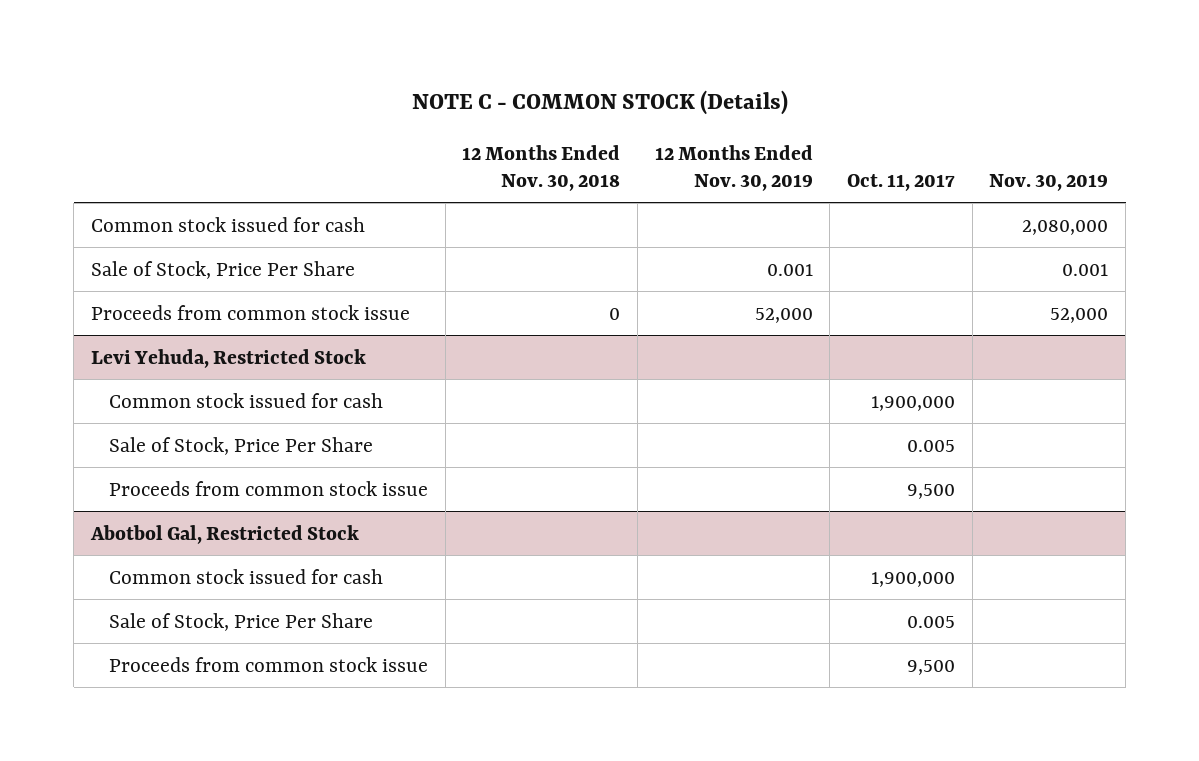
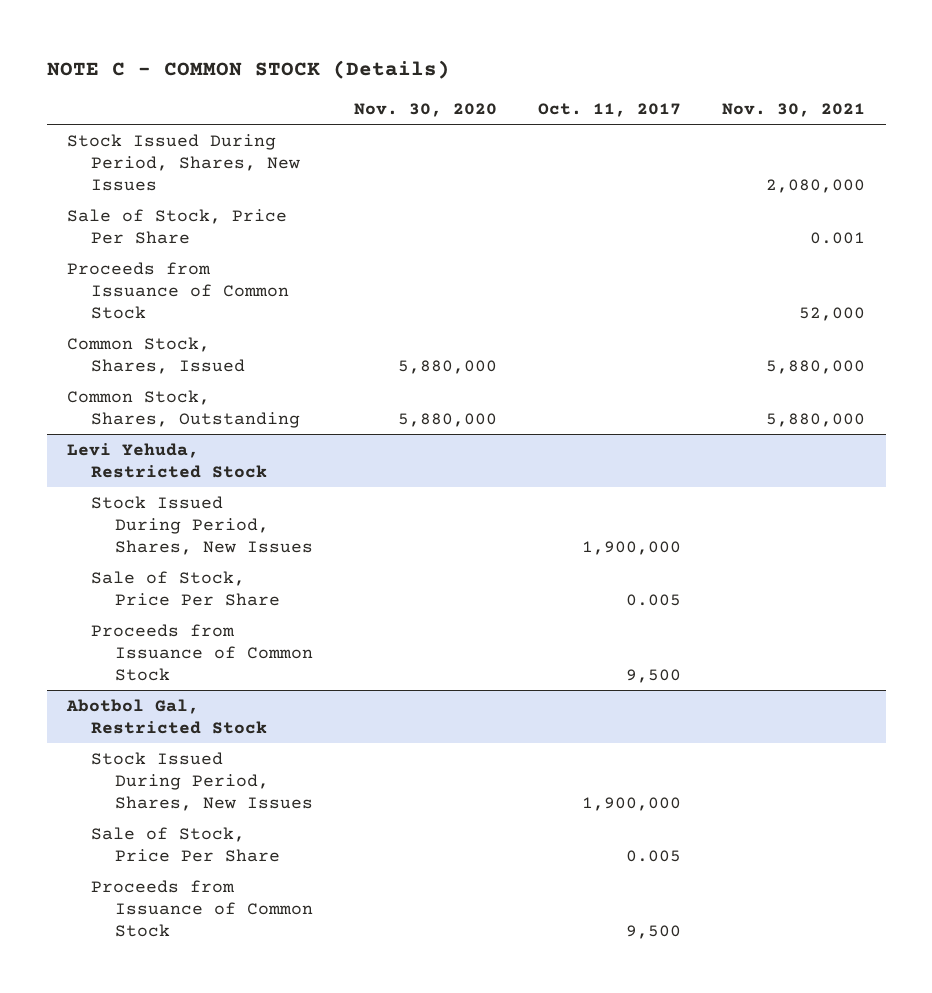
[462,144,621,191] 12 Months Ended Nov. 30, 2018 -> none
[654,144,813,191] 12 Months Ended Nov. 30, 2019 -> none
[989,173,1109,191] Nov. 30, 2019 -> none
none -> [354,102,498,117] Nov. 30, 2020
none -> [722,102,866,117] Nov. 30, 2021
[90,216,365,232] Common stock issued for cash -> [67,133,301,192] Stock Issued During Period, Shares, New Issues
[90,304,410,320] Proceeds from common stock issue -> [67,261,290,320] Proceeds from Issuance of Common Stock
none -> [67,336,246,374] Common Stock, Shares, Issued
none -> [67,389,301,428] Common Stock, Shares, Outstanding
[108,392,383,408] Common stock issued for cash -> [91,495,314,556] Stock Issued During Period, Shares, New Issues
[108,480,428,496] Proceeds from common stock issue -> [91,623,314,682] Proceeds from Issuance of Common Stock
[108,568,383,584] Common stock issued for cash -> [91,751,314,812] Stock Issued During Period, Shares, New Issues
[108,656,428,672] Proceeds from common stock issue -> [91,879,314,938] Proceeds from Issuance of Common Stock

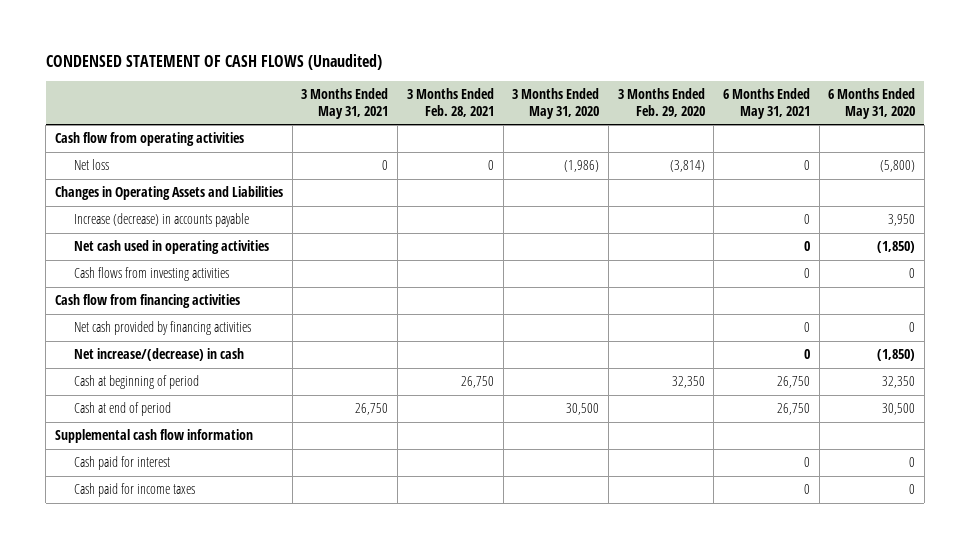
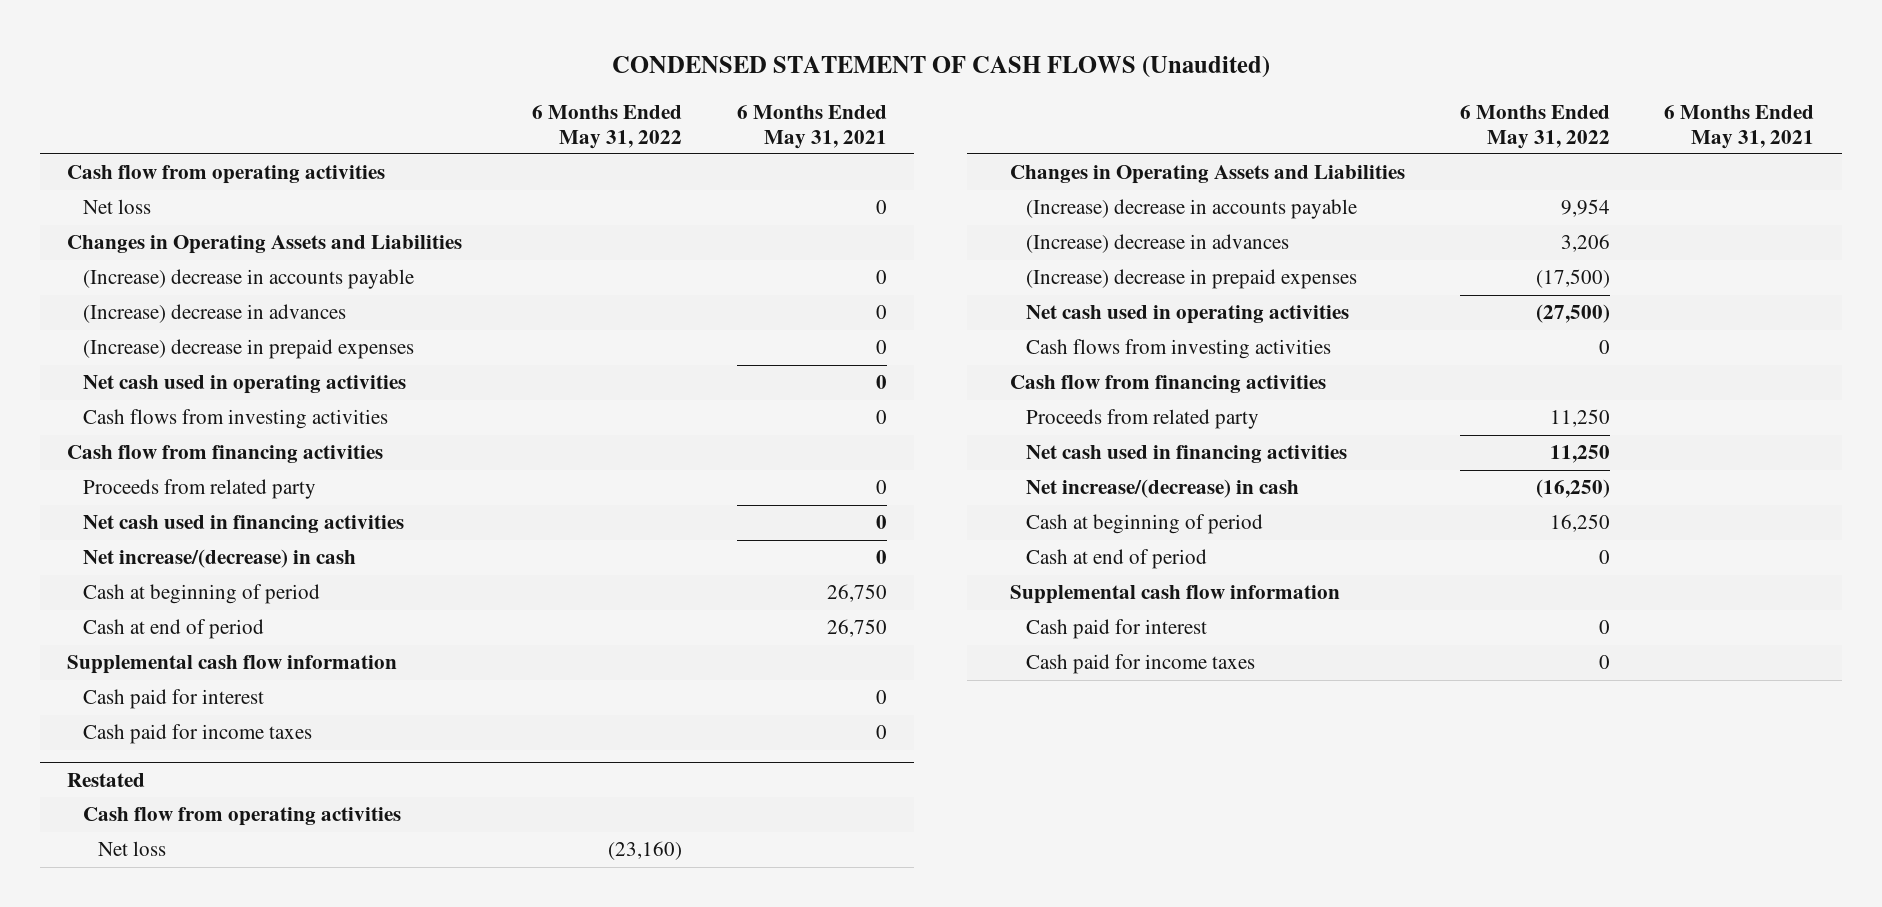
[301,88,389,119] 3 Months Ended May 31, 2021 -> none
[406,88,494,117] 3 Months Ended Feb. 28, 2021 -> none
[512,88,600,119] 3 Months Ended May 31, 2020 -> none
[617,88,705,117] 3 Months Ended Feb. 29, 2020 -> none
[828,88,916,119] 6 Months Ended May 31, 2020 -> none
none -> [532,104,683,149] 6 Months Ended May 31, 2022
[74,213,250,228] Increase (decrease) in accounts payable -> [82,269,414,290] (Increase) decrease in accounts payable
none -> [82,304,346,324] (Increase) decrease in advances
none -> [82,339,414,360] (Increase) decrease in prepaid expenses
none -> [82,479,316,500] Proceeds from related party
[74,321,252,336] Net cash provided by financing activities -> [82,515,404,534] Net cash used in financing activities
none -> [67,772,146,787] Restated
none -> [82,807,401,827] Cash flow from operating activities
none -> [98,841,167,857] Net loss
none -> [1010,165,1406,185] Changes in Operating Assets and Liabilities
none -> [1025,199,1357,220] (Increase) decrease in accounts payable
none -> [1025,234,1289,254] (Increase) decrease in advances
none -> [1025,269,1357,290] (Increase) decrease in prepaid expenses
none -> [1025,305,1349,325] Net cash used in operating activities
none -> [1025,339,1331,360] Cash flows from investing activities
none -> [1010,375,1327,394] Cash flow from financing activities
none -> [1025,409,1259,430] Proceeds from related party
none -> [1025,445,1347,464] Net cash used in financing activities
none -> [1025,479,1299,499] Net increase/(decrease) in cash
none -> [1025,514,1263,535] Cash at beginning of period
none -> [1025,549,1207,570] Cash at end of period
none -> [1010,585,1341,605] Supplemental cash flow information
none -> [1025,619,1207,640] Cash paid for interest
none -> [1025,654,1255,675] Cash paid for income taxes

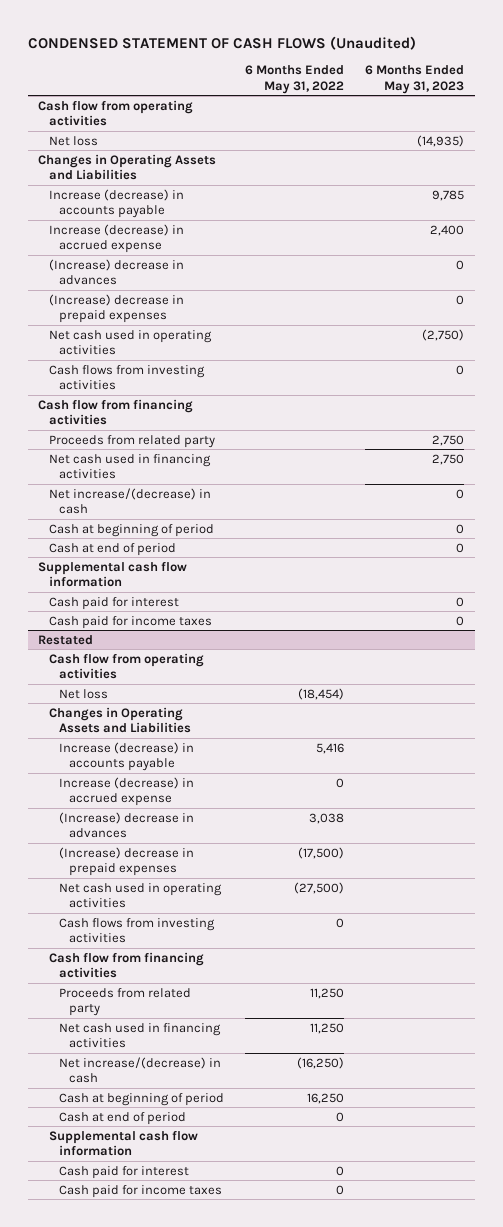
[737,104,888,149] 6 Months Ended May 31, 2021 -> none
none -> [365,65,465,94] 6 Months Ended May 31, 2023
[82,269,414,290] (Increase) decrease in accounts payable -> [48,188,184,219] Increase (decrease) in accounts payable
none -> [48,223,184,254] Increase (decrease) in accrued expense
[608,841,683,861] (23,160) -> [297,687,344,700] (18,454)
[1025,199,1357,220] (Increase) decrease in accounts payable -> [58,741,194,772] Increase (decrease) in accounts payable
[1560,199,1610,218] 9,954 -> [315,742,344,754] 5,416
none -> [58,776,194,807] Increase (decrease) in accrued expense
[1560,234,1610,253] 3,206 -> [308,812,344,824] 3,038

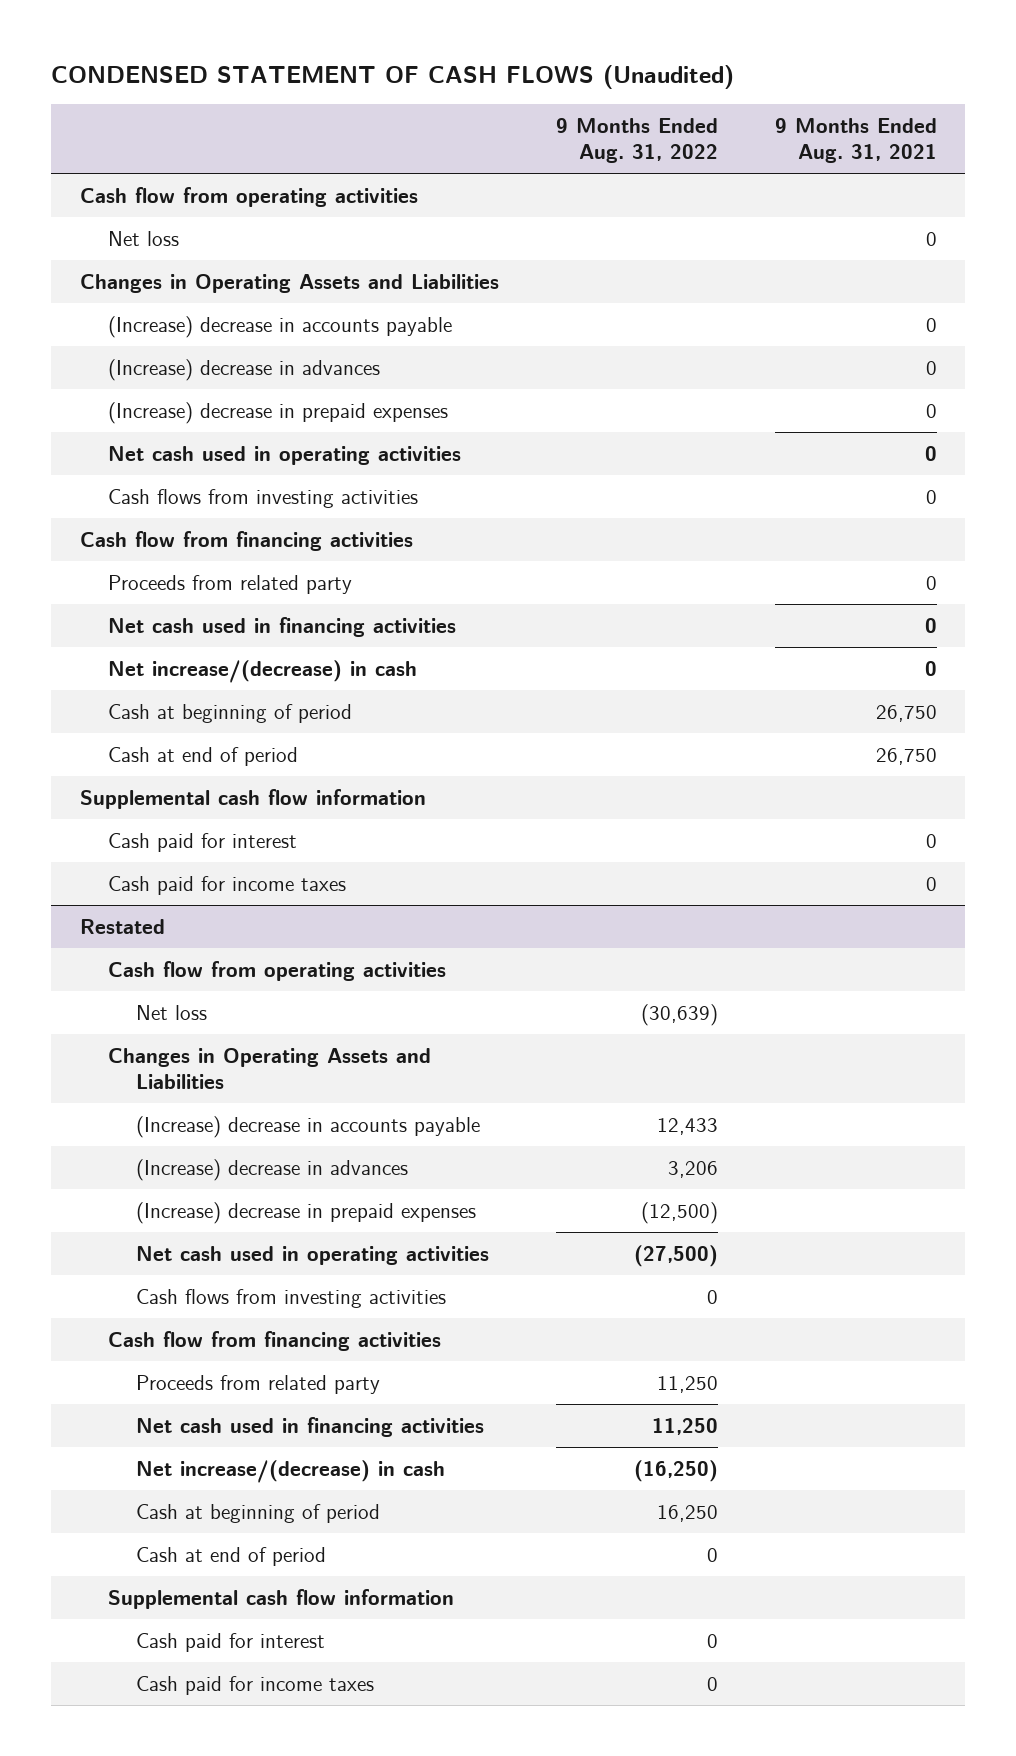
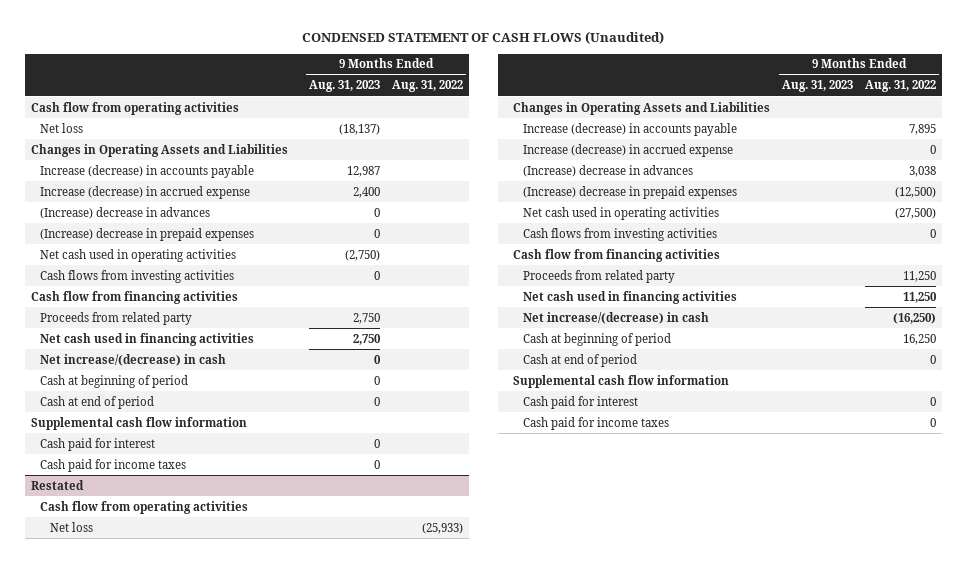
[774,117,937,164] 9 Months Ended Aug. 31, 2021 -> none
none -> [309,80,381,93] Aug. 31, 2023
[107,315,452,338] (Increase) decrease in accounts payable -> [40,164,255,178] Increase (decrease) in accounts payable
none -> [40,185,251,199] Increase (decrease) in accrued expense
[640,1003,718,1026] (30,639) -> [422,522,464,534] (25,933)
[135,1115,480,1138] (Increase) decrease in accounts payable -> [522,122,737,136] Increase (decrease) in accounts payable
[656,1117,718,1135] 12,433 -> [909,123,937,135] 7,895
none -> [522,143,733,157] Increase (decrease) in accrued expense
[667,1160,718,1178] 3,206 -> [909,165,937,177] 3,038

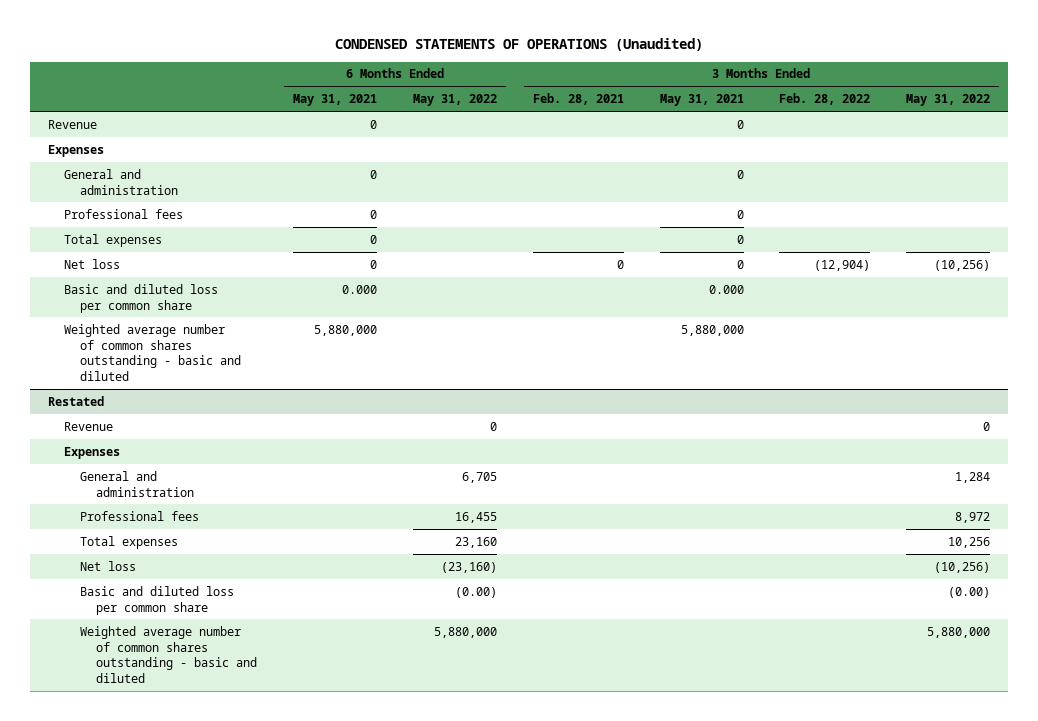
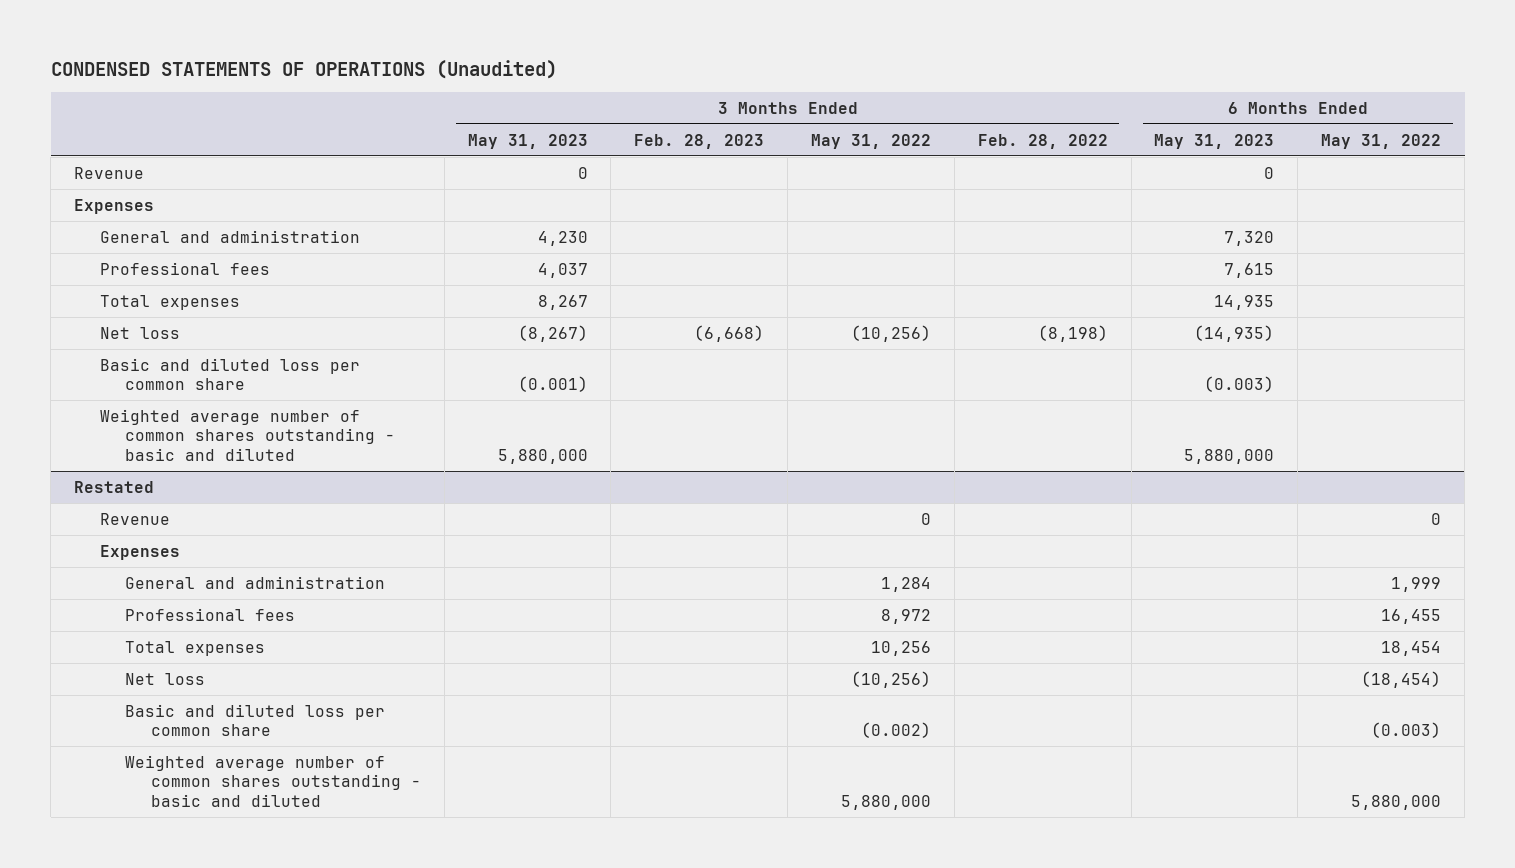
[293,94,378,107] May 31, 2021 -> none
[532,93,624,106] Feb. 28, 2021 -> none
[659,94,744,107] May 31, 2021 -> none
none -> [467,133,588,149] May 31, 2023
none -> [634,133,765,149] Feb. 28, 2023
none -> [1154,133,1275,149] May 31, 2023
[814,259,871,271] (12,904) -> [1037,324,1108,342] (8,198)
[462,471,498,483] 6,705 -> [1391,576,1442,592] 1,999
[455,536,498,548] 23,160 -> [1381,640,1442,656] 18,454
[441,561,498,573] (23,160) -> [1361,670,1442,688] (18,454)
[455,586,498,598] (0.00) -> [1371,722,1442,739] (0.003)
[948,586,991,598] (0.00) -> [860,722,931,739] (0.002)

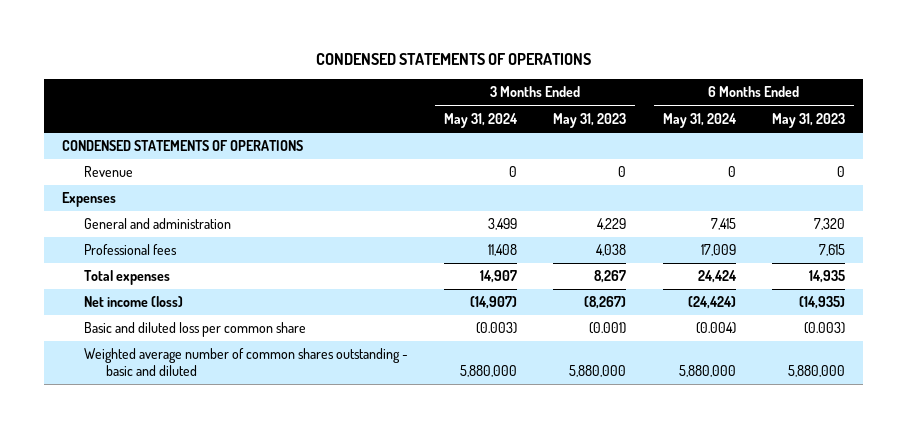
[50,59,557,79] CONDENSED STATEMENTS OF OPERATIONS (Unaudited) -> [316,53,592,66] CONDENSED STATEMENTS OF OPERATIONS
[634,133,765,149] Feb. 28, 2023 -> none
[810,133,931,149] May 31, 2022 -> none
[977,133,1108,149] Feb. 28, 2022 -> none
[1321,133,1442,149] May 31, 2022 -> none
none -> [444,112,519,128] May 31, 2024
none -> [662,112,737,128] May 31, 2024
none -> [61,140,303,152] CONDENSED STATEMENTS OF OPERATIONS
[537,230,588,246] 4,230 -> [597,218,627,231] 4,229
[537,262,588,278] 4,037 -> [596,244,627,257] 4,038
[99,326,180,339] Net loss -> [83,296,183,308] Net income (loss)
[74,480,155,493] Restated -> none
[99,512,170,525] Revenue -> none
[99,544,180,560] Expenses -> none
[125,575,386,589] General and administration -> none
[125,607,296,621] Professional fees -> none
[125,640,266,656] Total expenses -> none
[125,672,206,685] Net loss -> none
[125,703,386,737] Basic and diluted loss per common share -> none
[125,754,421,807] Weighted average number of common shares outstanding - basic and diluted -> none

